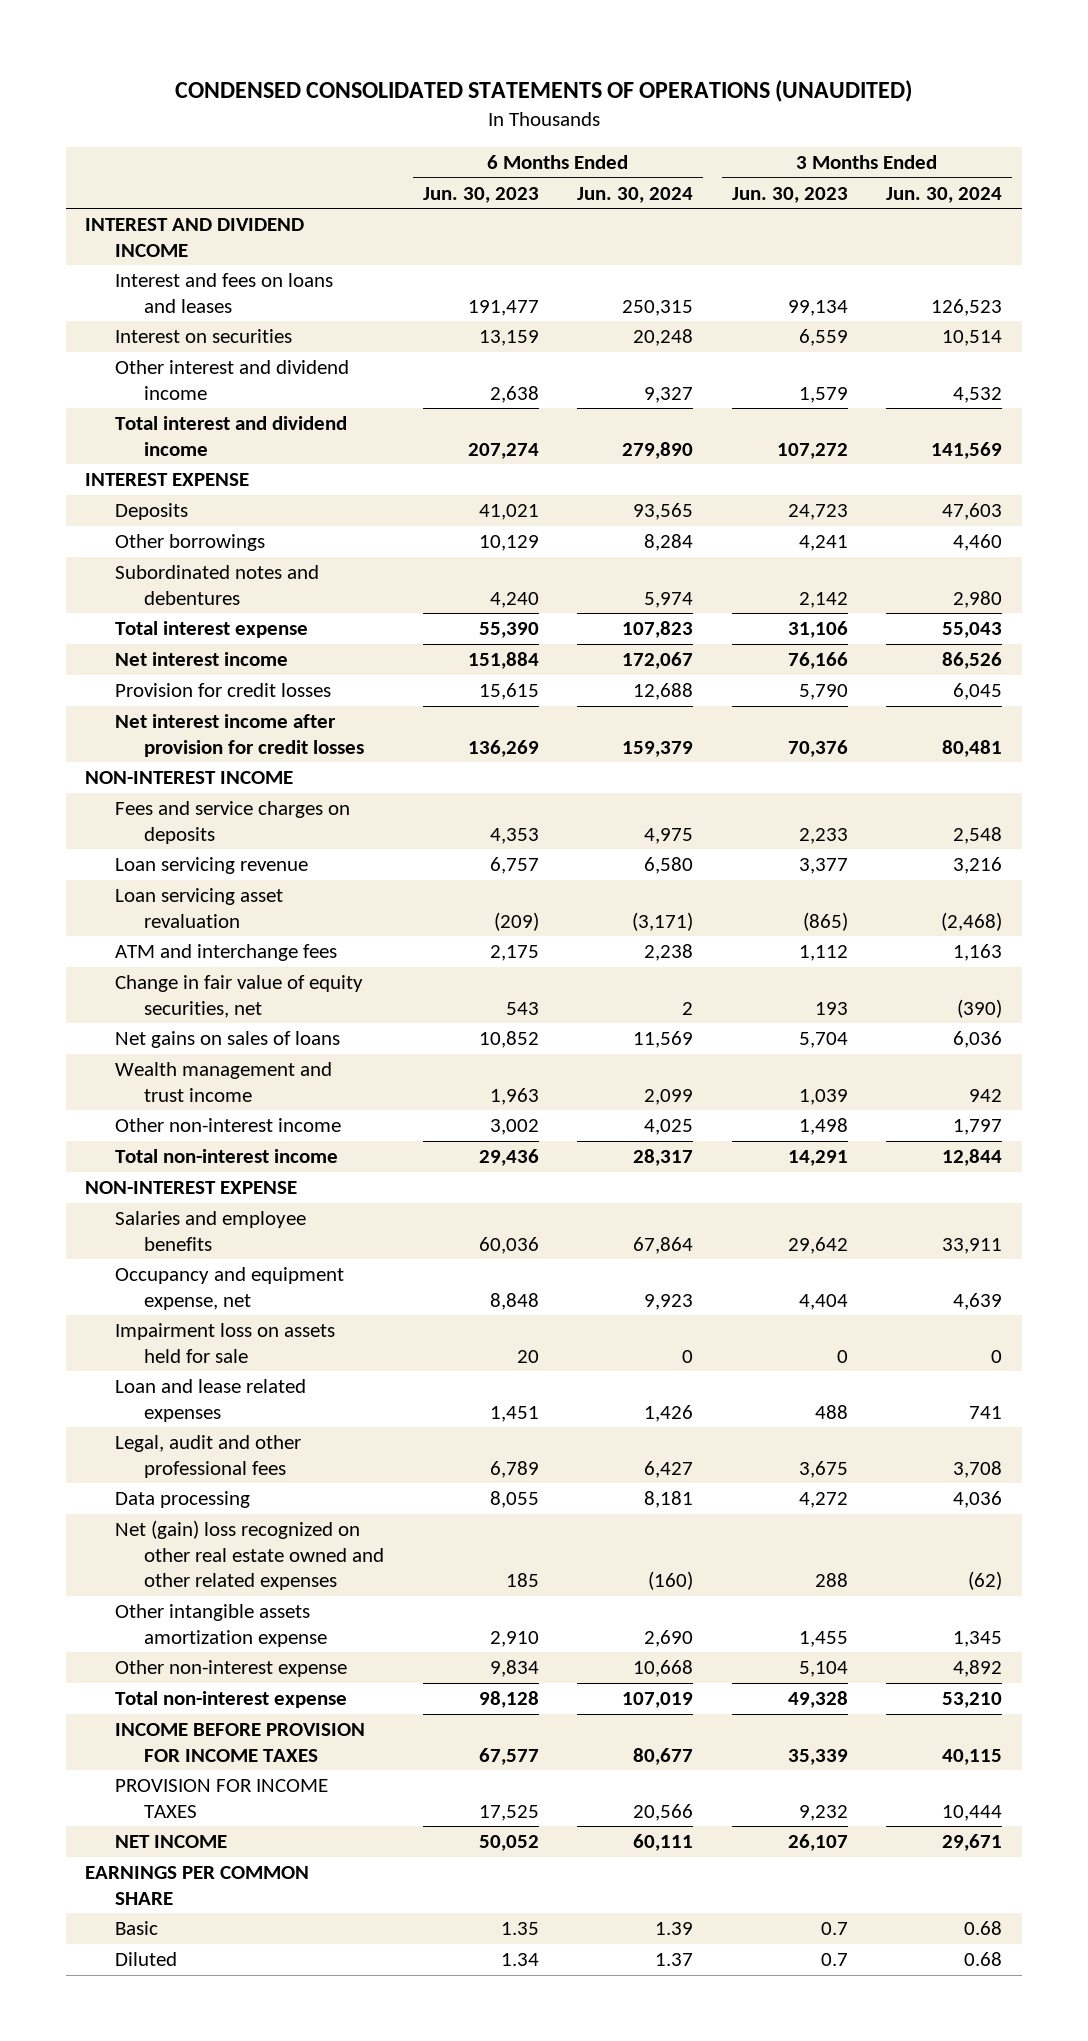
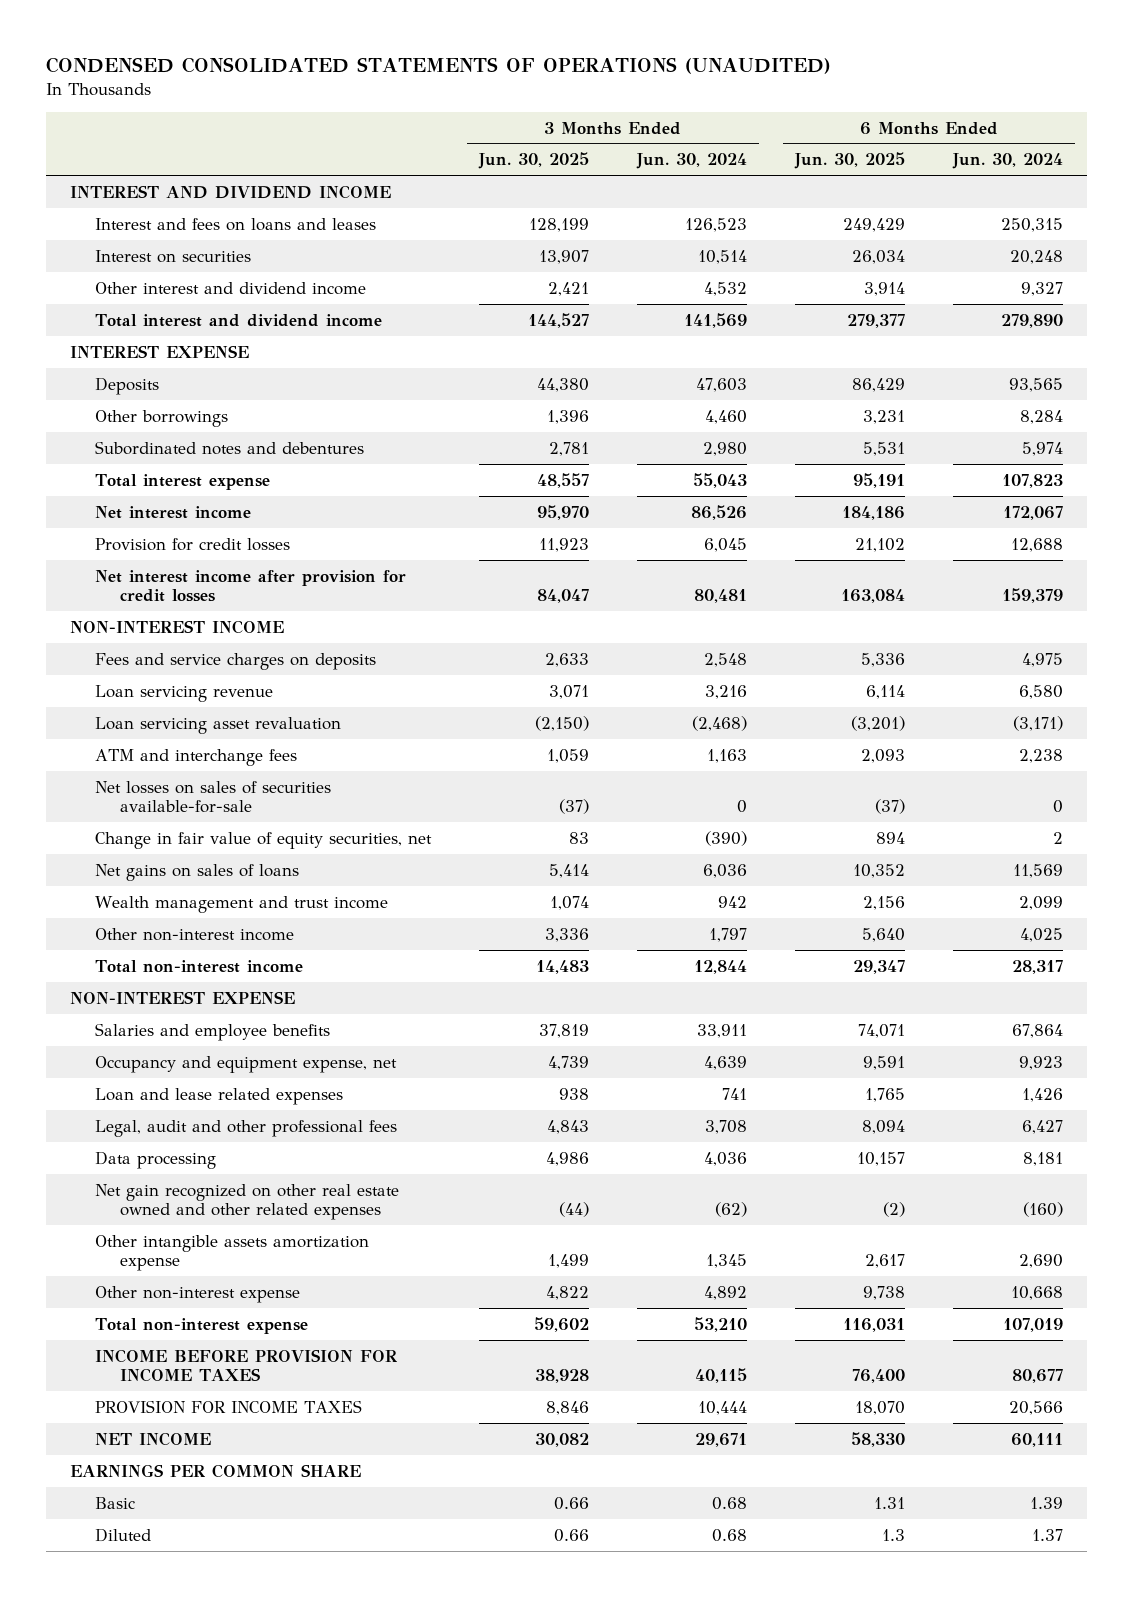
[422,186,539,203] Jun. 30, 2023 -> none
[731,186,848,203] Jun. 30, 2023 -> none
none -> [477,152,589,170] Jun. 30, 2025
none -> [794,152,906,170] Jun. 30, 2025
none -> [94,780,331,814] Net losses on sales of securities available-for-sale
[114,1323,335,1363] Impairment loss on assets held for sale -> none
[114,1520,385,1591] Net (gain) loss recognized on other real estate owned and other related expenses -> [94,1183,399,1221] Net gain recognized on other real estate owned and other related expenses

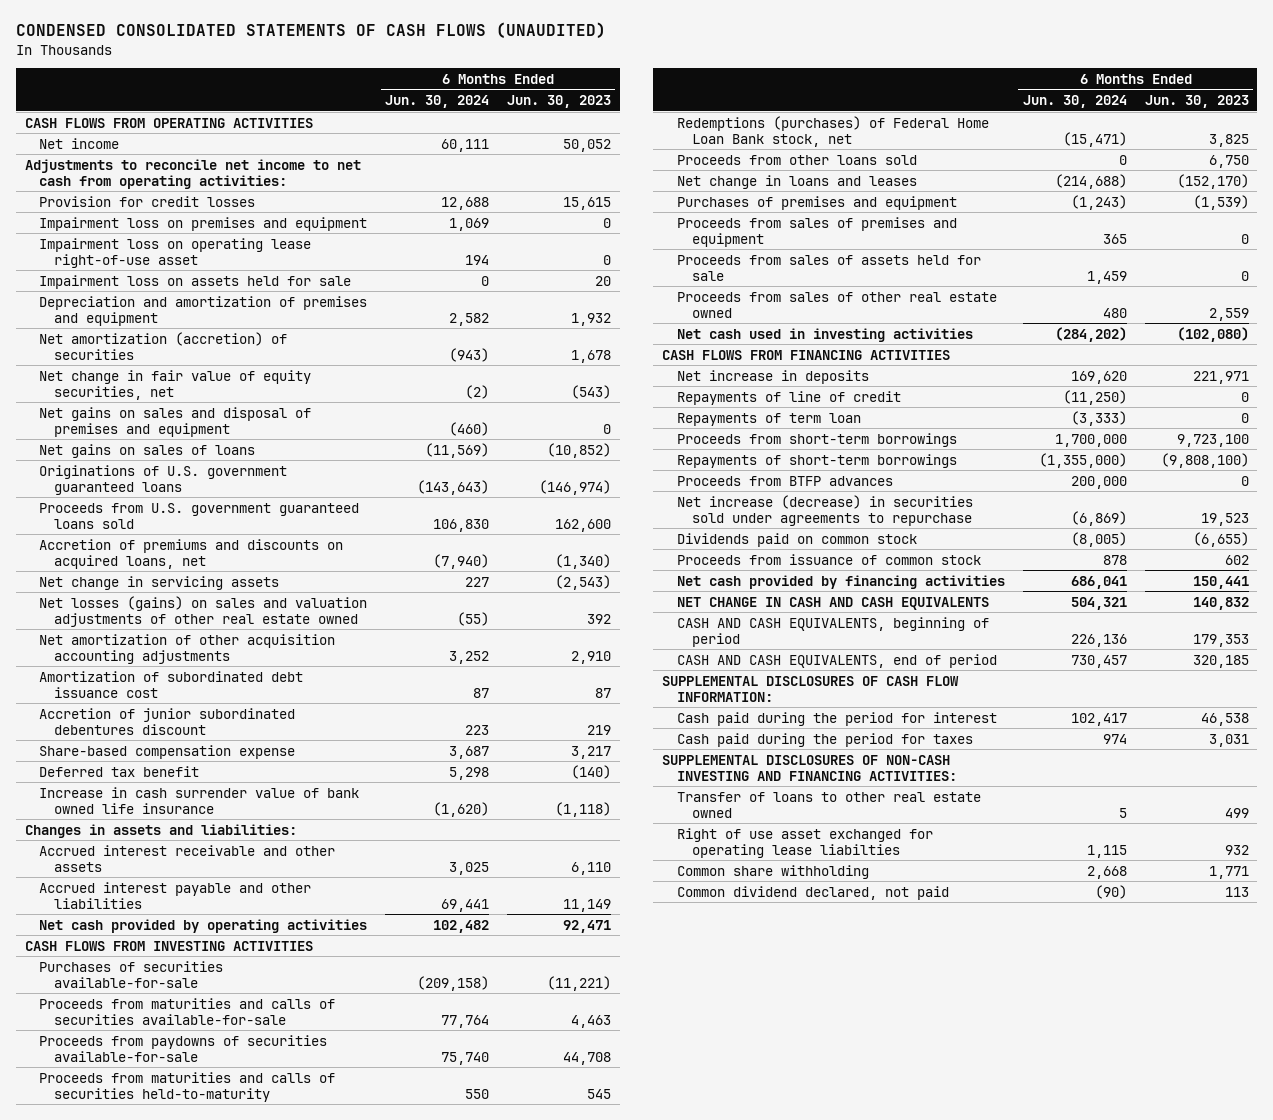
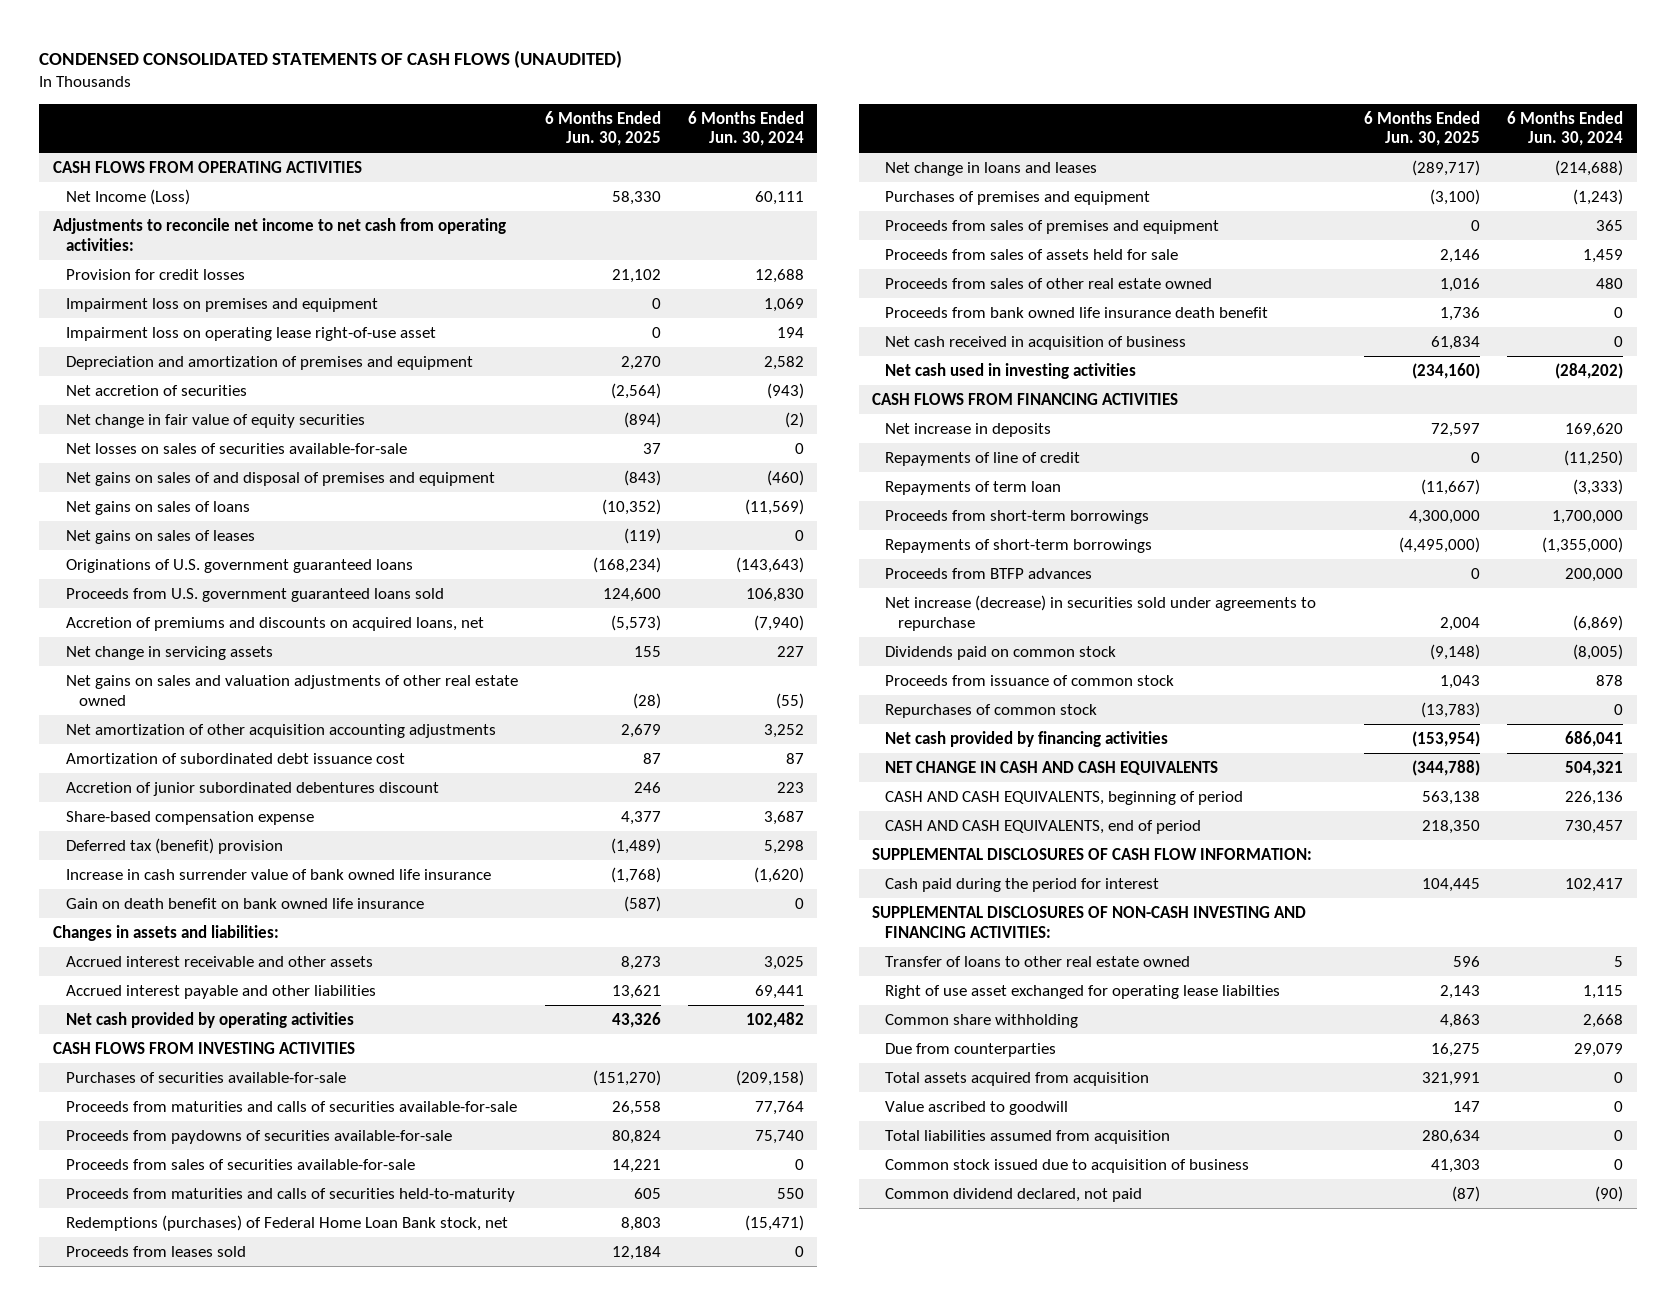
[506,95,611,109] Jun. 30, 2023 -> none
none -> [544,110,661,147] 6 Months Ended Jun. 30, 2025
[39,137,120,149] Net income -> [65,188,190,205] Net Income (Loss)
[39,274,352,289] Impairment loss on assets held for sale -> none
[39,331,288,360] Net amortization (accretion) of securities -> [65,384,247,396] Net accretion of securities
[39,369,312,400] Net change in fair value of equity securities, net -> [65,413,365,428] Net change in fair value of equity securities
none -> [65,442,407,454] Net losses on sales of securities available-for-sale
[39,406,312,437] Net gains on sales and disposal of premises and equipment -> [65,471,495,486] Net gains on sales of and disposal of premises and equipment
none -> [65,529,255,544] Net gains on sales of leases
[39,595,368,627] Net losses (gains) on sales and valuation adjustments of other real estate owned -> [65,674,518,706] Net gains on sales and valuation adjustments of other real estate owned
[39,765,200,777] Deferred tax benefit -> [65,837,283,854] Deferred tax (benefit) provision
none -> [65,897,424,909] Gain on death benefit on bank owned life insurance
none -> [65,1158,415,1170] Proceeds from sales of securities available-for-sale
[676,154,917,165] Proceeds from other loans sold -> [65,1245,246,1257] Proceeds from leases sold
none -> [885,306,1269,318] Proceeds from bank owned life insurance death benefit
none -> [885,335,1187,350] Net cash received in acquisition of business
none -> [885,703,1098,718] Repurchases of common stock
[676,732,973,747] Cash paid during the period for taxes -> none
none -> [885,1042,1057,1057] Due from counterparties
none -> [885,1071,1150,1086] Total assets acquired from acquisition
none -> [885,1100,1069,1115] Value ascribed to goodwill
none -> [885,1129,1171,1144] Total liabilities assumed from acquisition
none -> [885,1158,1250,1173] Common stock issued due to acquisition of business

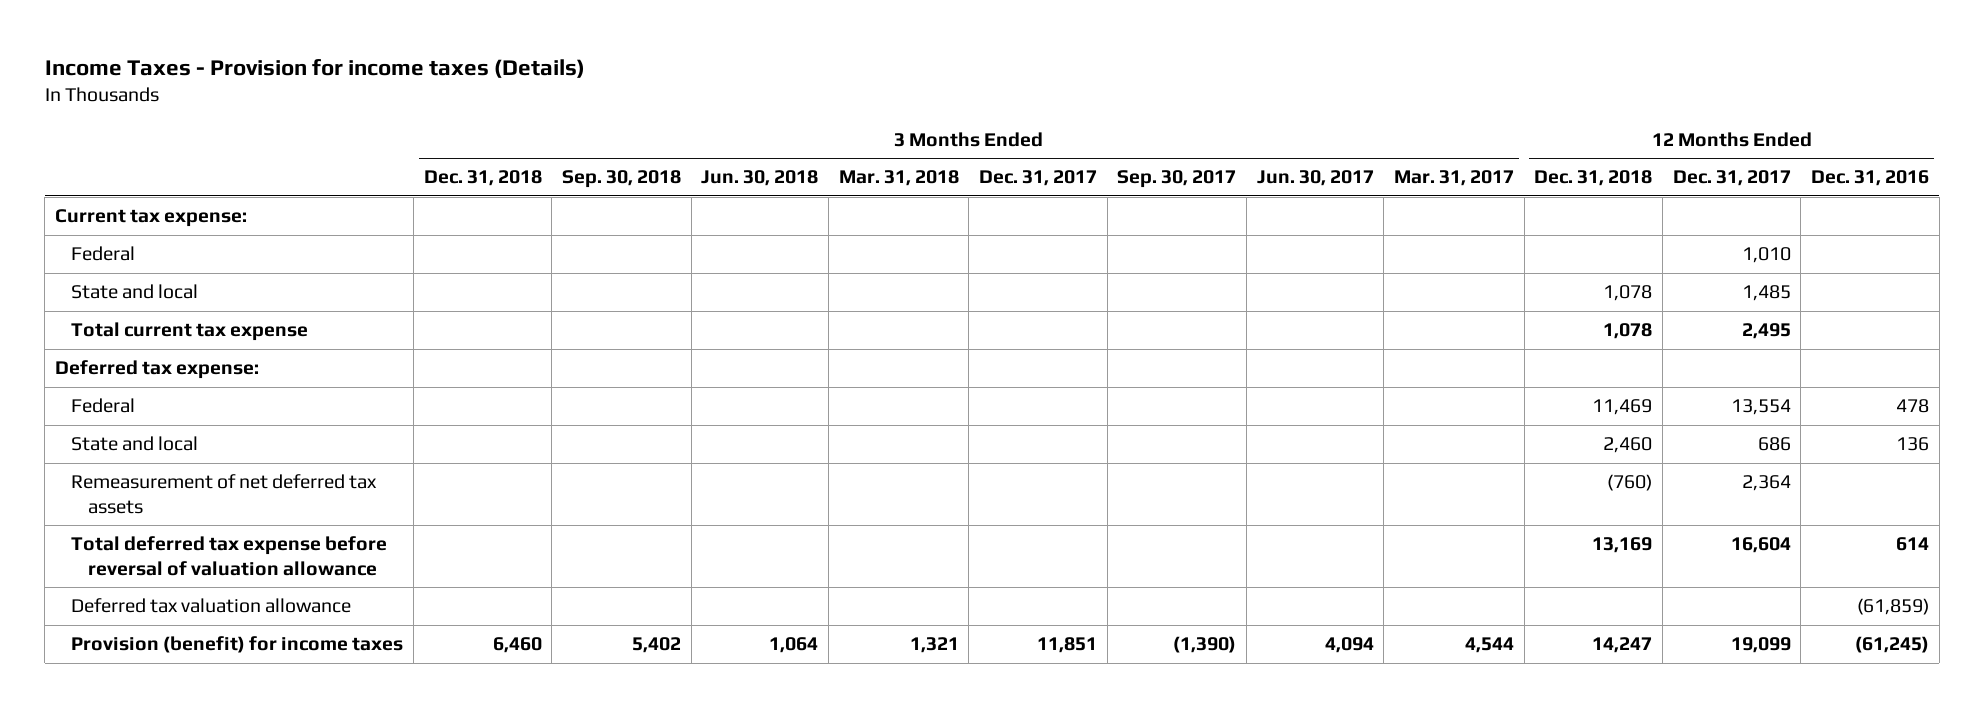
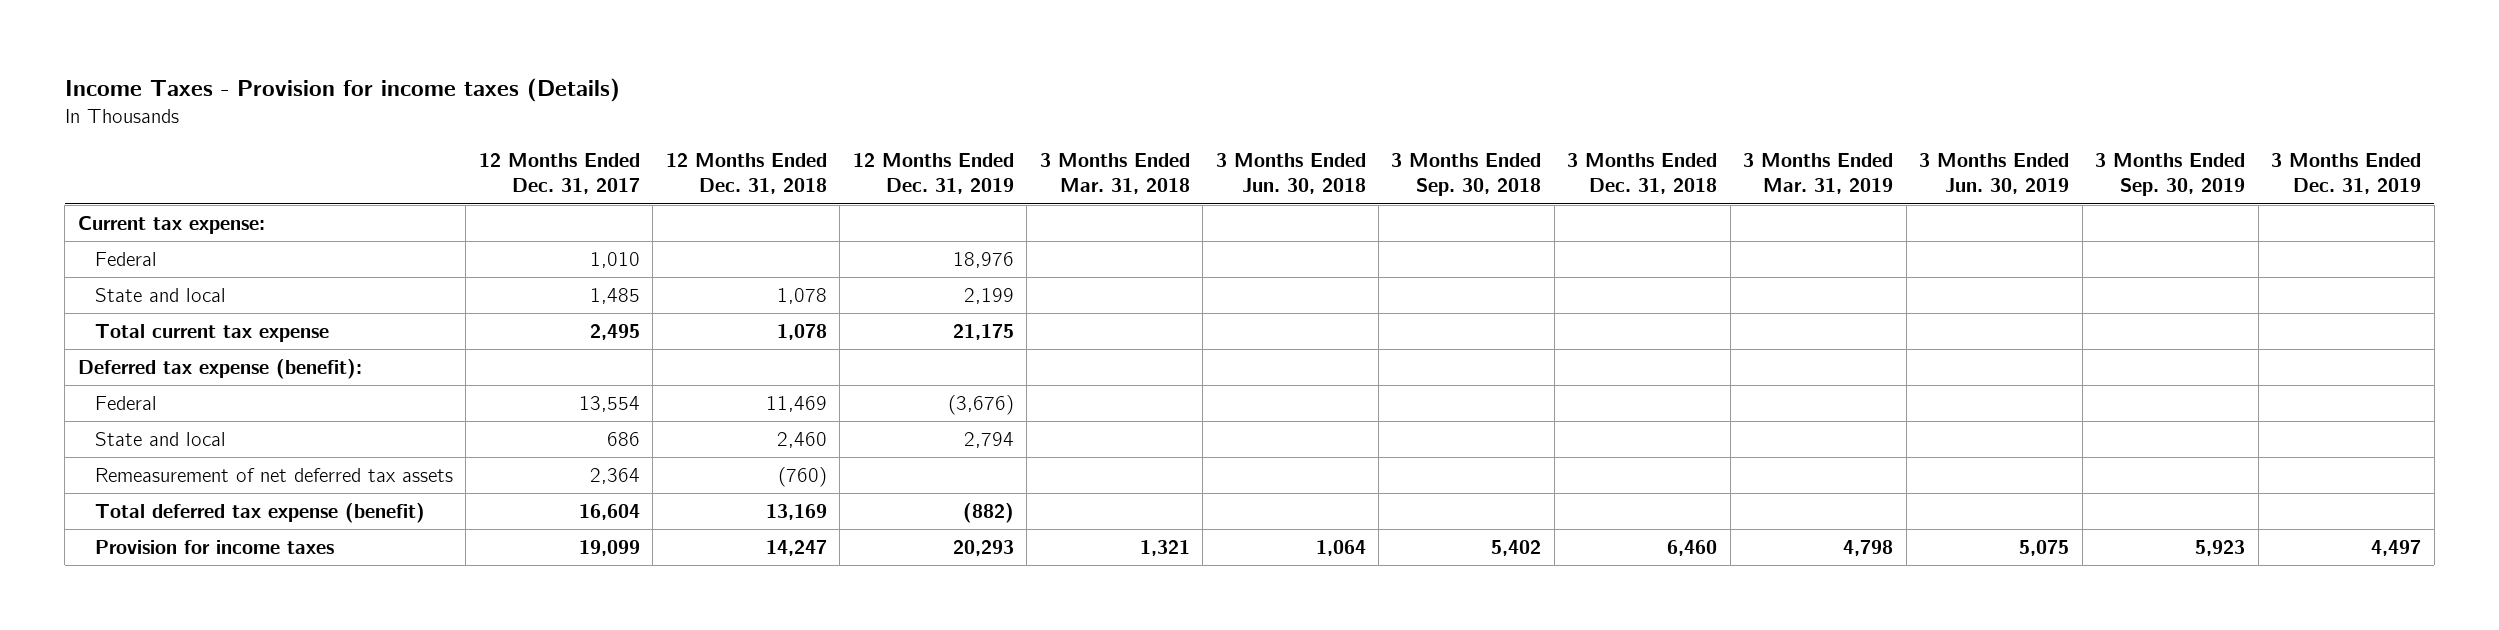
[978,170,1097,187] Dec. 31, 2017 -> none
[1117,170,1237,189] Sep. 30, 2017 -> none
[1256,170,1374,187] Jun. 30, 2017 -> none
[1393,170,1514,187] Mar. 31, 2017 -> none
[1810,170,1929,187] Dec. 31, 2016 -> none
none -> [852,153,1014,195] 12 Months Ended Dec. 31, 2019
none -> [1743,153,1894,195] 3 Months Ended Mar. 31, 2019
none -> [1919,153,2070,195] 3 Months Ended Jun. 30, 2019
none -> [2095,153,2246,197] 3 Months Ended Sep. 30, 2019
none -> [2271,153,2422,195] 3 Months Ended Dec. 31, 2019
[54,360,259,380] Deferred tax expense: -> [77,358,362,379] Deferred tax expense (benefit):
[71,598,352,614] Deferred tax valuation allowance -> none
[71,536,388,576] Total deferred tax expense before reversal of valuation allowance -> [94,502,425,523] Total deferred tax expense (benefit)
[71,636,404,654] Provision (benefit) for income taxes -> [94,539,334,554] Provision for income taxes

